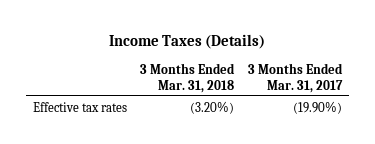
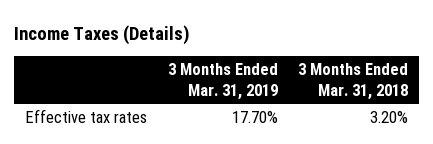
[248,63,344,94] 3 Months Ended Mar. 31, 2017 -> none
none -> [167,62,278,100] 3 Months Ended Mar. 31, 2019
[190,100,235,114] (3.20%) -> [370,110,409,123] 3.20%

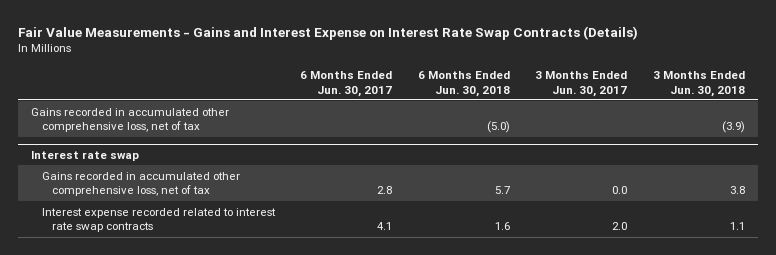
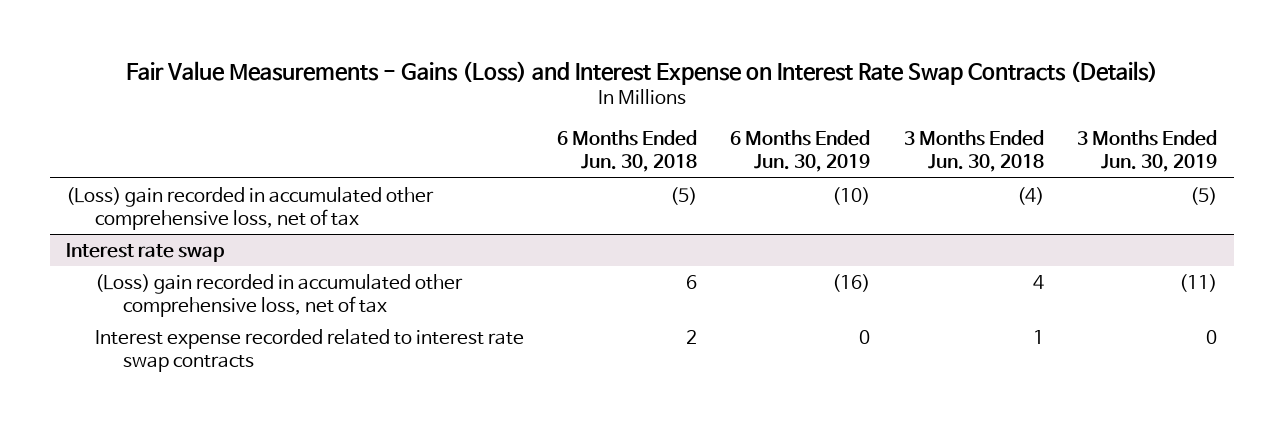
[18,25,639,40] Fair Value Measurements - Gains and Interest Expense on Interest Rate Swap Contracts (Details) -> [125,60,1158,85] Fair Value Measurements - Gains (Loss) and Interest Expense on Interest Rate Swap Contracts (Details)
[300,70,393,97] 6 Months Ended Jun. 30, 2017 -> none
[535,70,628,97] 3 Months Ended Jun. 30, 2017 -> none
none -> [730,130,871,173] 6 Months Ended Jun. 30, 2019
none -> [1077,130,1218,173] 3 Months Ended Jun. 30, 2019
[31,107,230,133] Gains recorded in accumulated other comprehensive loss, net of tax -> [66,186,435,230] (Loss) gain recorded in accumulated other comprehensive loss, net of tax
[486,121,510,134] (5.0) -> [669,186,697,205] (5)
[721,121,745,134] (3.9) -> [1016,186,1044,205] (4)
[41,171,240,197] Gains recorded in accumulated other comprehensive loss, net of tax -> [94,273,463,317] (Loss) gain recorded in accumulated other comprehensive loss, net of tax
[494,186,510,195] 5.7 -> [685,274,697,289] 6
[729,186,745,195] 3.8 -> [1032,274,1044,289] 4
[494,222,510,231] 1.6 -> [685,329,697,344] 2
[729,222,745,231] 1.1 -> [1032,329,1044,344] 1

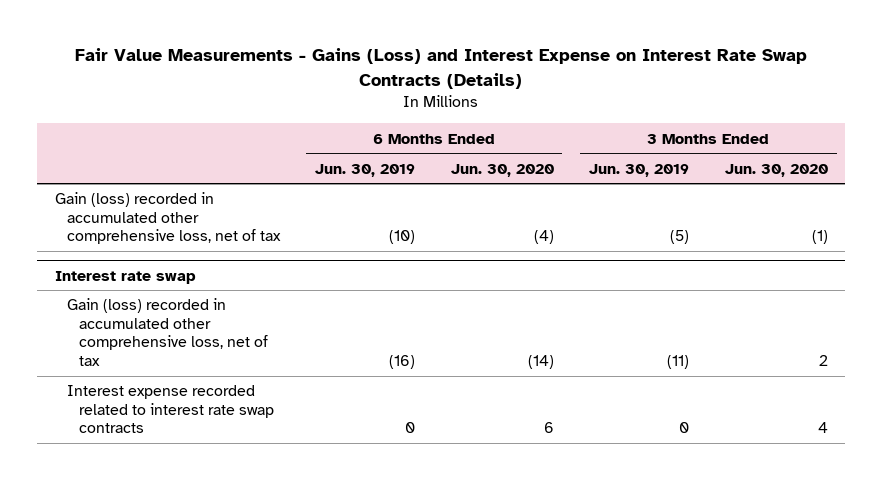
[556,130,697,173] 6 Months Ended Jun. 30, 2018 -> none
[903,130,1044,173] 3 Months Ended Jun. 30, 2018 -> none
none -> [450,163,554,177] Jun. 30, 2020
none -> [724,163,828,177] Jun. 30, 2020
[66,186,435,230] (Loss) gain recorded in accumulated other comprehensive loss, net of tax -> [54,192,281,245] Gain (loss) recorded in accumulated other comprehensive loss, net of tax
[94,273,463,317] (Loss) gain recorded in accumulated other comprehensive loss, net of tax -> [66,298,268,366] Gain (loss) recorded in accumulated other comprehensive loss, net of tax

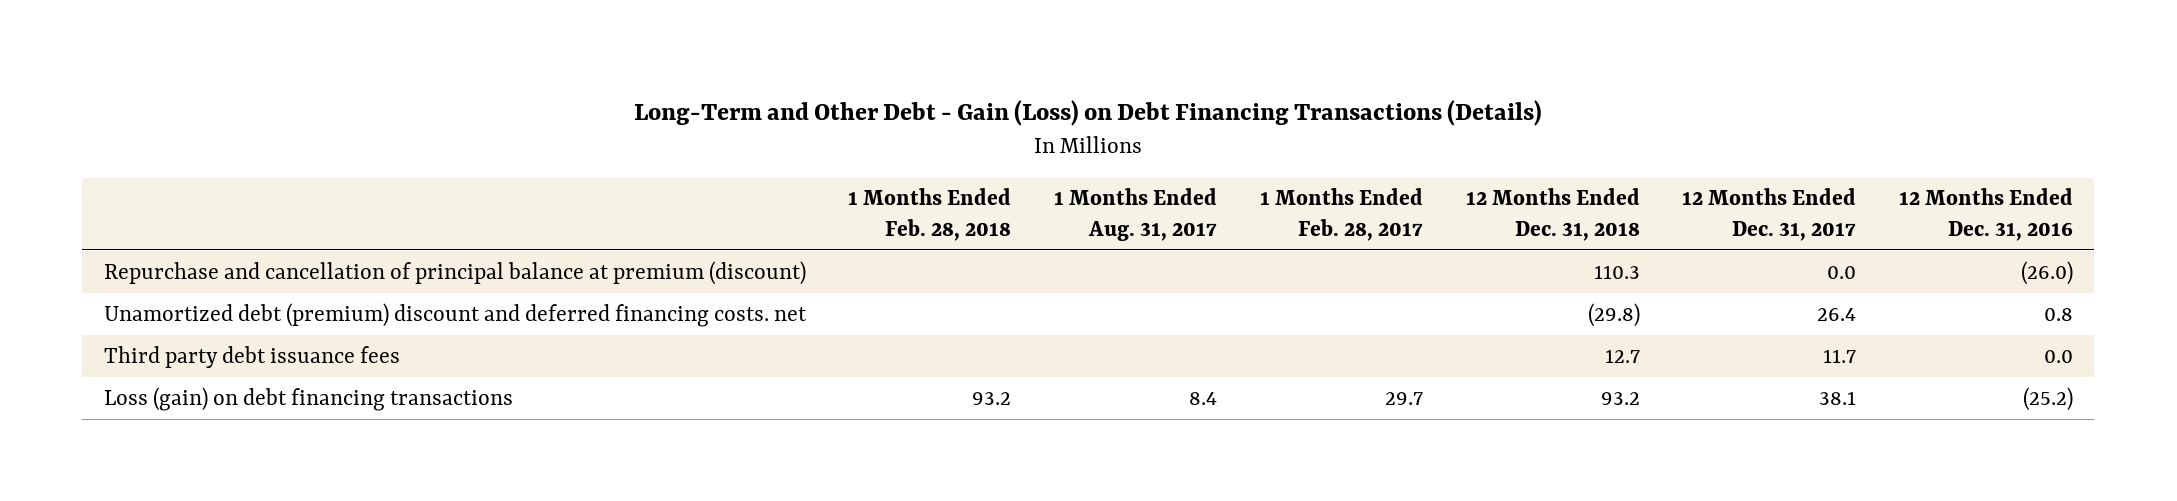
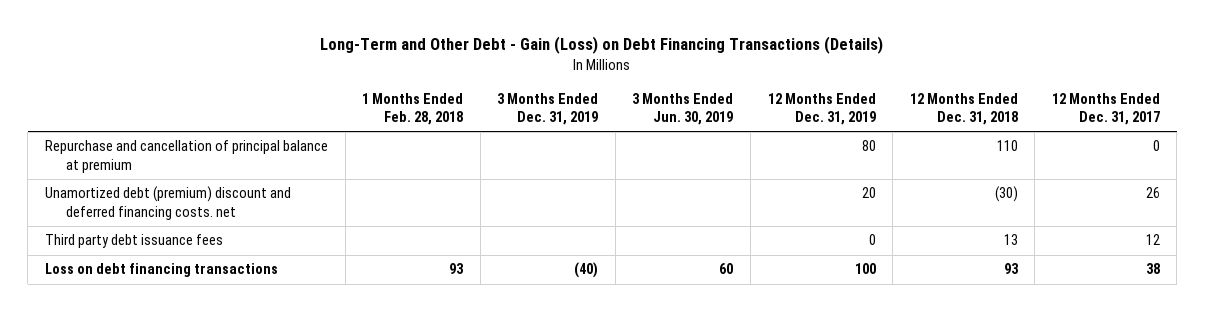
[1054,188,1218,242] 1 Months Ended Aug. 31, 2017 -> none
[1259,188,1423,242] 1 Months Ended Feb. 28, 2017 -> none
[1899,188,2074,242] 12 Months Ended Dec. 31, 2016 -> none
none -> [497,92,599,126] 3 Months Ended Dec. 31, 2019
none -> [632,92,734,126] 3 Months Ended Jun. 30, 2019
none -> [767,92,876,126] 12 Months Ended Dec. 31, 2019
[103,260,806,285] Repurchase and cancellation of principal balance at premium (discount) -> [45,140,329,173] Repurchase and cancellation of principal balance at premium
[1593,264,1640,279] 110.3 -> [996,140,1018,152] 110
[1827,265,1857,279] 0.0 -> [1152,140,1160,152] 0
[1587,302,1640,327] (29.8) -> [994,186,1018,203] (30)
[1817,307,1857,321] 26.4 -> [1145,187,1160,199] 26
[1604,348,1640,363] 12.7 -> [1003,234,1018,246] 13
[1823,348,1857,363] 11.7 -> [1145,234,1160,246] 12
[103,386,513,411] Loss (gain) on debt financing transactions -> [45,263,279,278] Loss on debt financing transactions
[972,391,1012,405] 93.2 -> [449,263,465,275] 93
[1600,391,1640,405] 93.2 -> [1003,263,1019,275] 93
[1819,390,1857,405] 38.1 -> [1145,263,1160,275] 38

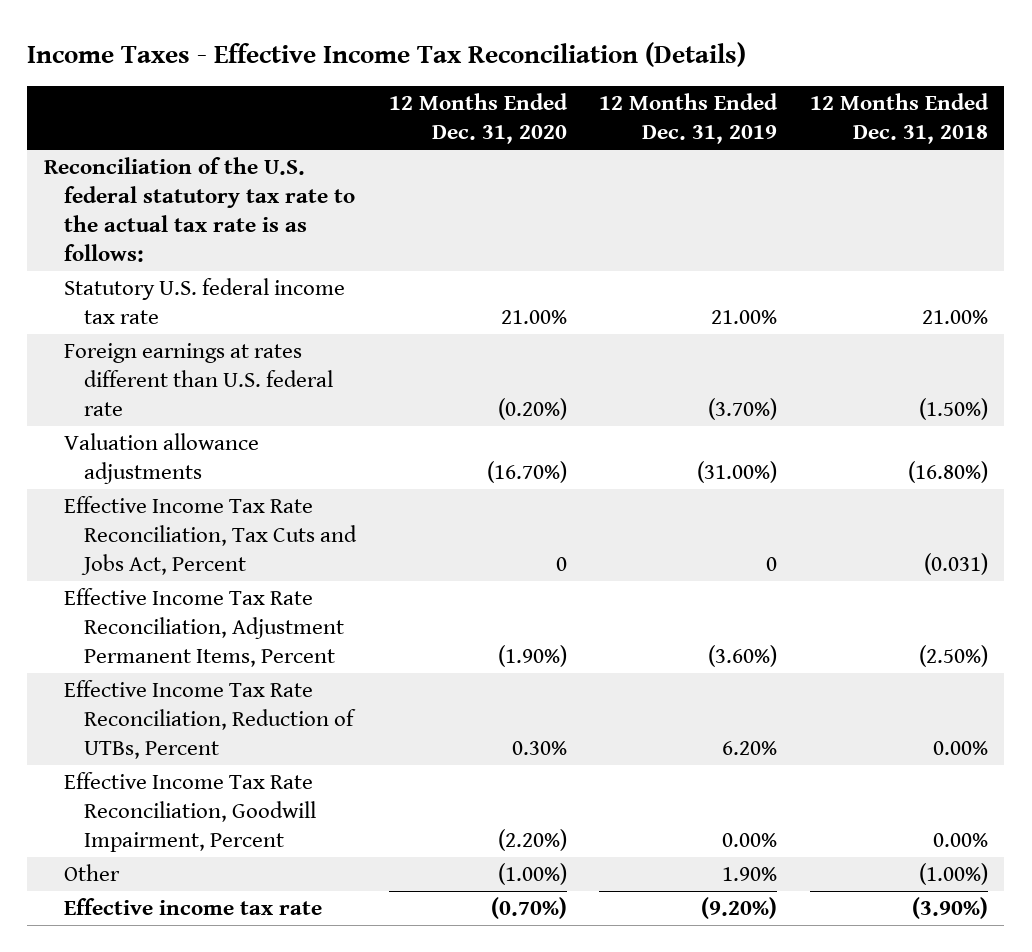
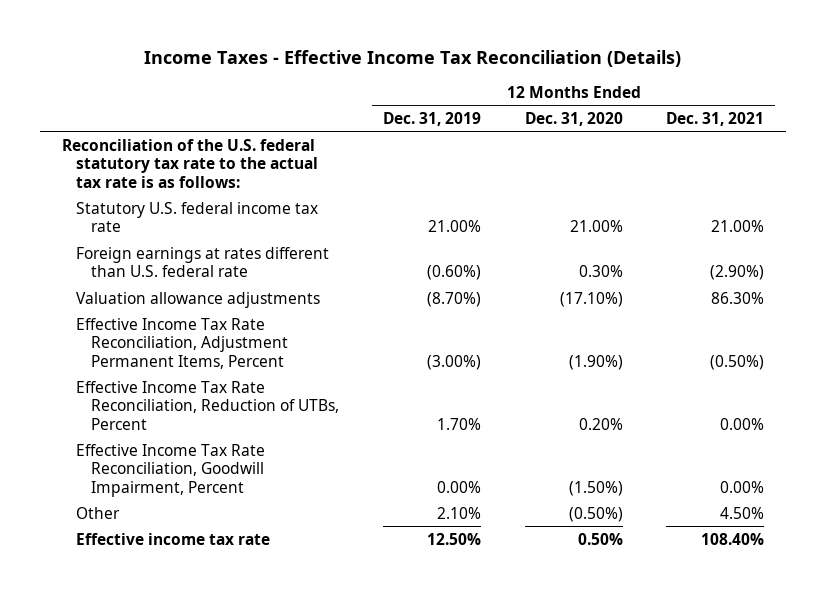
[810,93,990,144] 12 Months Ended Dec. 31, 2018 -> none
none -> [666,112,765,127] Dec. 31, 2021
[63,496,357,575] Effective Income Tax Rate Reconciliation, Tax Cuts and Jobs Act, Percent -> none
[497,397,567,420] (0.20%) -> [578,265,623,278] 0.30%
[708,397,778,420] (3.70%) -> [426,265,481,281] (0.60%)
[486,461,567,484] (16.70%) -> [559,291,623,307] (17.10%)
[697,461,778,484] (31.00%) -> [426,291,481,307] (8.70%)
[708,644,778,667] (3.60%) -> [426,354,481,370] (3.00%)
[511,740,567,755] 0.30% -> [578,417,623,430] 0.20%
[722,740,778,755] 6.20% -> [436,417,481,430] 1.70%
[497,828,567,851] (2.20%) -> [568,480,623,496] (1.50%)
[497,863,567,886] (1.00%) -> [568,506,623,522] (0.50%)
[722,867,778,882] 1.90% -> [436,506,481,519] 2.10%
[490,897,567,920] (0.70%) -> [577,532,623,545] 0.50%
[701,897,778,920] (9.20%) -> [426,532,481,545] 12.50%

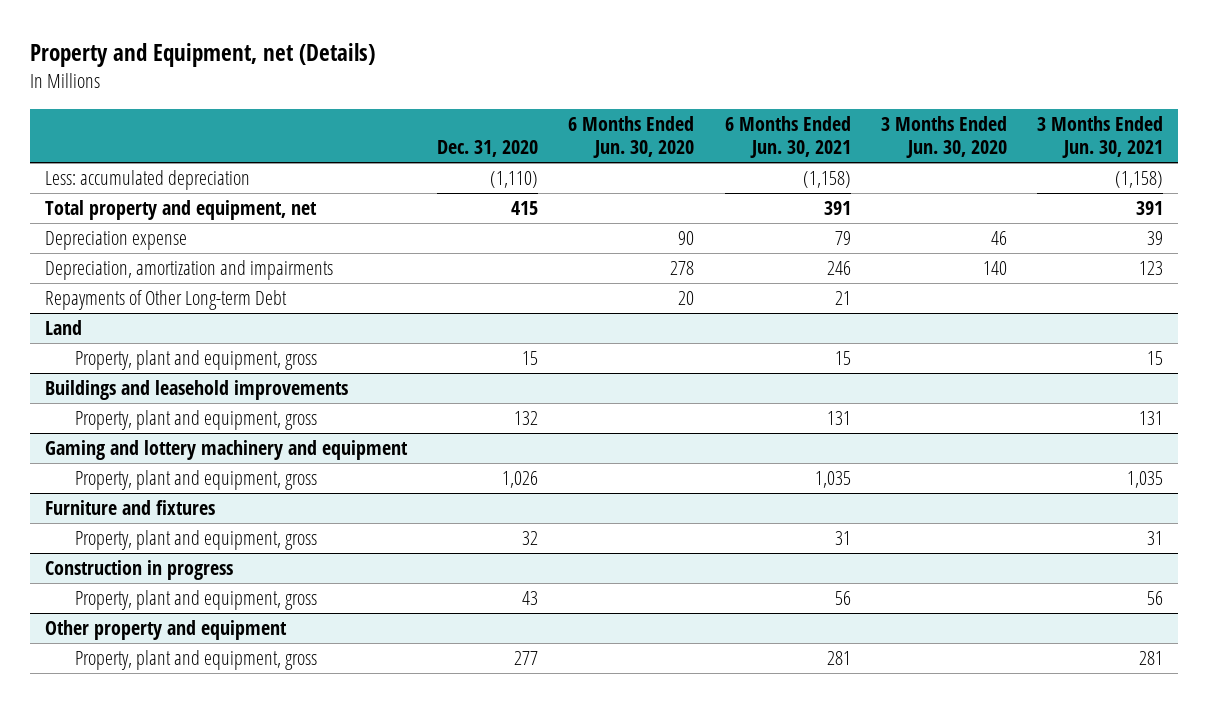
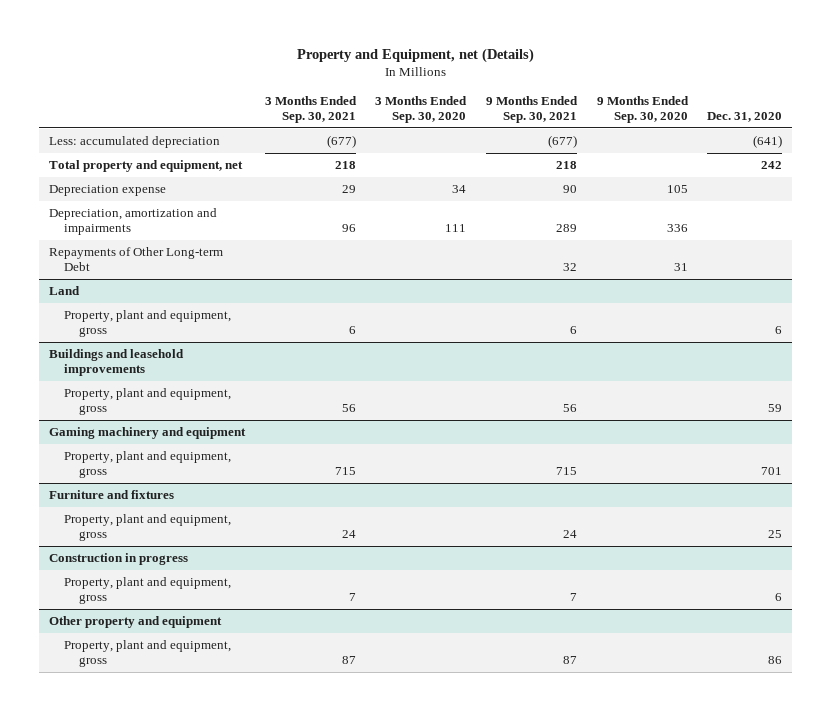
[568,115,695,159] 6 Months Ended Jun. 30, 2020 -> none
[724,115,851,159] 6 Months Ended Jun. 30, 2021 -> none
[880,115,1007,159] 3 Months Ended Jun. 30, 2020 -> none
[1036,115,1163,159] 3 Months Ended Jun. 30, 2021 -> none
none -> [264,96,357,124] 3 Months Ended Sep. 30, 2021
none -> [375,96,468,124] 3 Months Ended Sep. 30, 2020
none -> [485,96,578,124] 9 Months Ended Sep. 30, 2021
none -> [596,96,689,124] 9 Months Ended Sep. 30, 2020
[490,171,539,189] (1,110) -> [753,135,783,149] (641)
[511,201,539,216] 415 -> [761,161,783,170] 242
[522,351,539,366] 15 -> [775,326,783,335] 6
[514,411,539,426] 132 -> [768,404,783,413] 59
[45,440,409,461] Gaming and lottery machinery and equipment -> [48,427,246,440] Gaming machinery and equipment
[502,471,539,489] 1,026 -> [761,467,783,476] 701
[522,531,539,546] 32 -> [768,530,783,539] 25
[522,591,539,606] 43 -> [775,593,783,602] 6
[514,651,539,666] 277 -> [768,656,783,665] 86

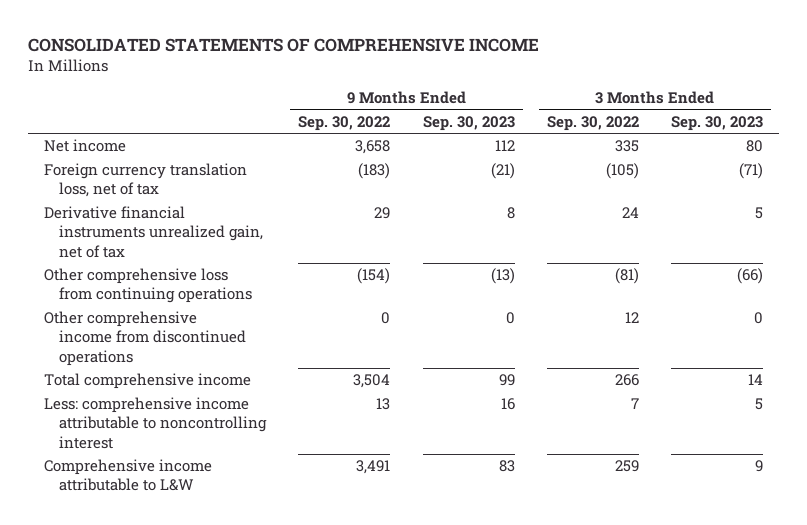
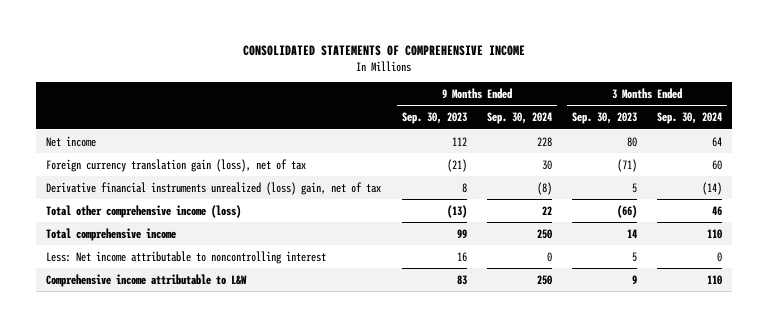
[298,115,391,131] Sep. 30, 2022 -> none
[546,115,639,131] Sep. 30, 2022 -> none
none -> [486,112,552,125] Sep. 30, 2024
none -> [656,112,722,125] Sep. 30, 2024
[43,311,247,366] Other comprehensive income from discontinued operations -> none
[43,163,247,198] Foreign currency translation loss, net of tax -> [46,158,307,172] Foreign currency translation gain (loss), net of tax
[43,206,264,258] Derivative financial instruments unrealized gain, net of tax -> [46,181,382,195] Derivative financial instruments unrealized (loss) gain, net of tax
[43,268,253,304] Other comprehensive loss from continuing operations -> [46,204,242,218] Total other comprehensive income (loss)
[43,397,268,449] Less: comprehensive income attributable to noncontrolling interest -> [46,250,327,264] Less: Net income attributable to noncontrolling interest

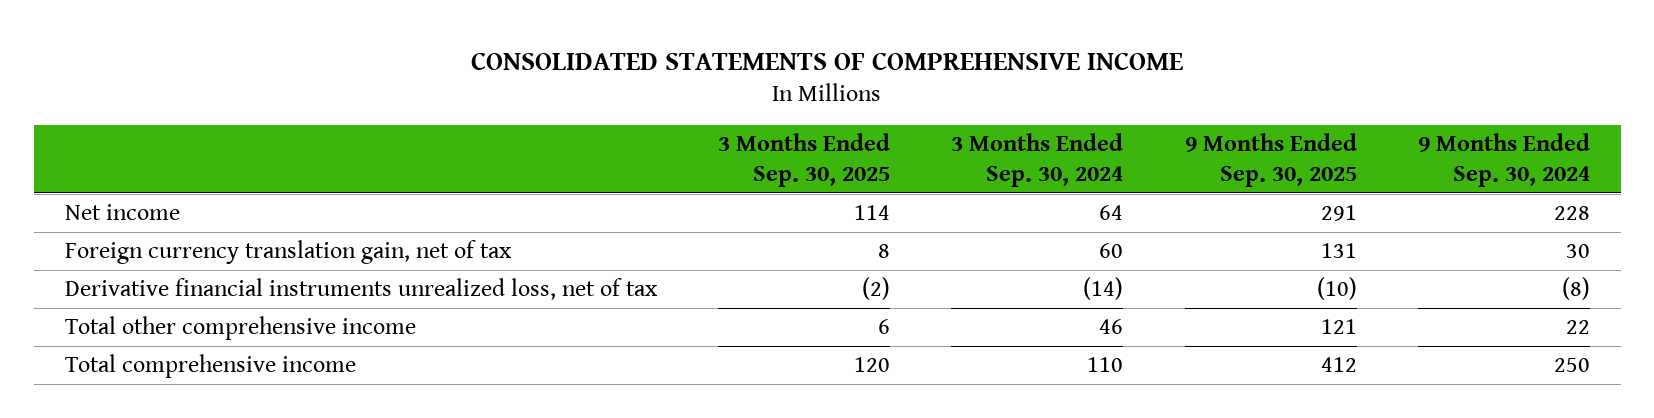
[401,112,467,125] Sep. 30, 2023 -> none
[571,112,637,125] Sep. 30, 2023 -> none
none -> [717,133,890,188] 3 Months Ended Sep. 30, 2025
none -> [1184,133,1357,188] 9 Months Ended Sep. 30, 2025
[46,158,307,172] Foreign currency translation gain (loss), net of tax -> [64,240,512,265] Foreign currency translation gain, net of tax
[46,181,382,195] Derivative financial instruments unrealized (loss) gain, net of tax -> [64,278,658,301] Derivative financial instruments unrealized loss, net of tax
[46,204,242,218] Total other comprehensive income (loss) -> [64,316,416,341] Total other comprehensive income
[46,250,327,264] Less: Net income attributable to noncontrolling interest -> none
[46,273,248,287] Comprehensive income attributable to L&W -> none

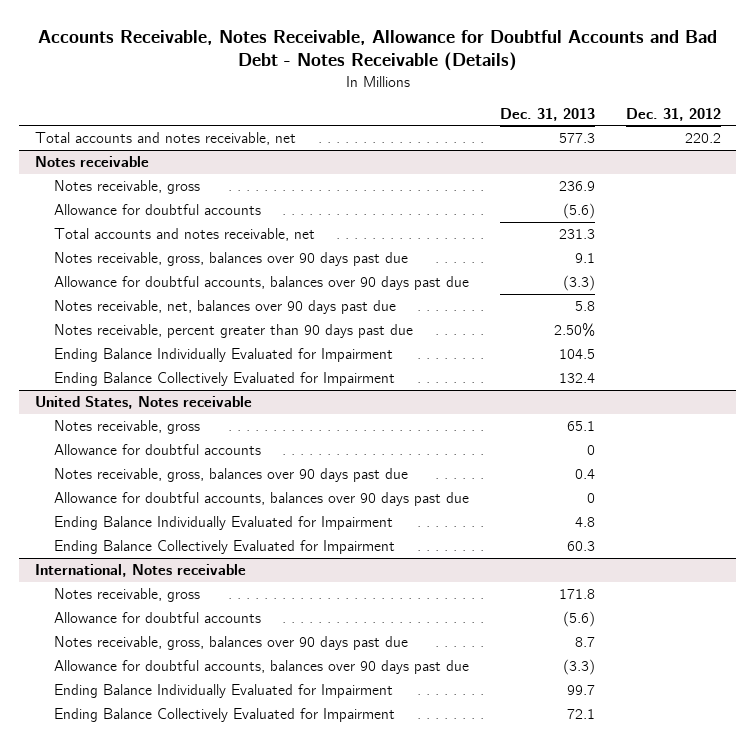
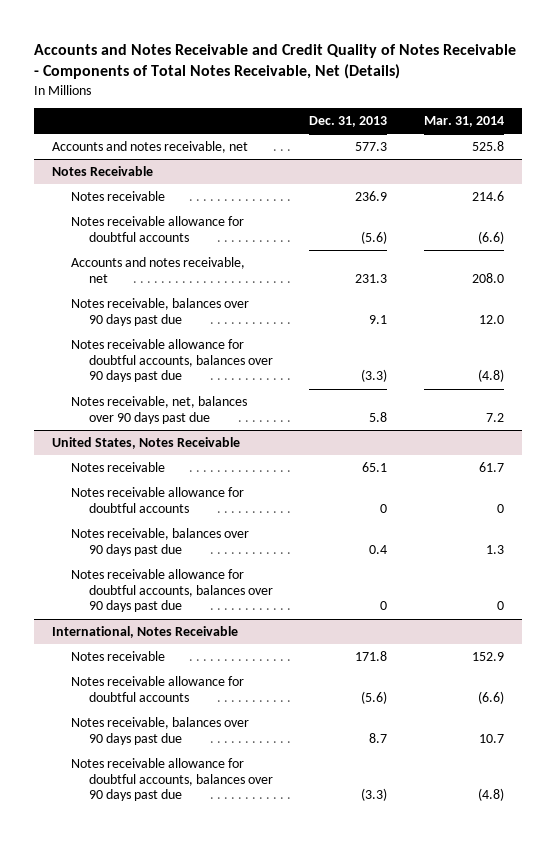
[37,29,717,72] Accounts Receivable, Notes Receivable, Allowance for Doubtful Accounts and Bad Debt - Notes Receivable (Details) -> [33,44,516,80] Accounts and Notes Receivable and Credit Quality of Notes Receivable - Components of Total Notes Receivable, Net (Details)
[625,107,721,121] Dec. 31, 2012 -> none
none -> [423,116,504,128] Mar. 31, 2014
[35,132,297,146] Total accounts and notes receivable, net -> [51,140,248,153] Accounts and notes receivable, net
[35,156,150,168] Notes receivable -> [51,165,153,176] Notes Receivable
[53,180,200,195] Notes receivable, gross -> [70,190,165,201] Notes receivable
[53,204,261,216] Allowance for doubtful accounts -> [70,215,244,242] Notes receivable allowance for doubtful accounts
[53,228,315,242] Total accounts and notes receivable, net -> [70,256,245,283] Accounts and notes receivable, net
[53,252,408,267] Notes receivable, gross, balances over 90 days past due -> [70,297,249,326] Notes receivable, balances over 90 days past due
[53,276,469,291] Allowance for doubtful accounts, balances over 90 days past due -> [70,338,274,383] Notes receivable allowance for doubtful accounts, balances over 90 days past due
[53,324,413,339] Notes receivable, percent greater than 90 days past due -> none
[53,348,393,363] Ending Balance Individually Evaluated for Impairment -> none
[53,372,395,387] Ending Balance Collectively Evaluated for Impairment -> none
[53,516,393,531] Ending Balance Individually Evaluated for Impairment -> none
[53,540,395,555] Ending Balance Collectively Evaluated for Impairment -> none
[53,684,393,699] Ending Balance Individually Evaluated for Impairment -> none
[53,708,395,723] Ending Balance Collectively Evaluated for Impairment -> none
[35,396,253,410] United States, Notes receivable -> [51,436,240,449] United States, Notes Receivable
[53,420,200,435] Notes receivable, gross -> [70,461,165,472] Notes receivable
[53,444,261,456] Allowance for doubtful accounts -> [70,486,244,513] Notes receivable allowance for doubtful accounts
[53,468,408,483] Notes receivable, gross, balances over 90 days past due -> [70,527,249,556] Notes receivable, balances over 90 days past due
[53,492,469,507] Allowance for doubtful accounts, balances over 90 days past due -> [70,568,274,613] Notes receivable allowance for doubtful accounts, balances over 90 days past due
[35,564,247,578] International, Notes receivable -> [51,625,238,638] International, Notes Receivable
[53,588,200,603] Notes receivable, gross -> [70,650,165,661] Notes receivable
[53,612,261,624] Allowance for doubtful accounts -> [70,675,244,702] Notes receivable allowance for doubtful accounts
[53,636,408,651] Notes receivable, gross, balances over 90 days past due -> [70,716,249,745] Notes receivable, balances over 90 days past due
[53,660,469,675] Allowance for doubtful accounts, balances over 90 days past due -> [70,757,274,802] Notes receivable allowance for doubtful accounts, balances over 90 days past due

